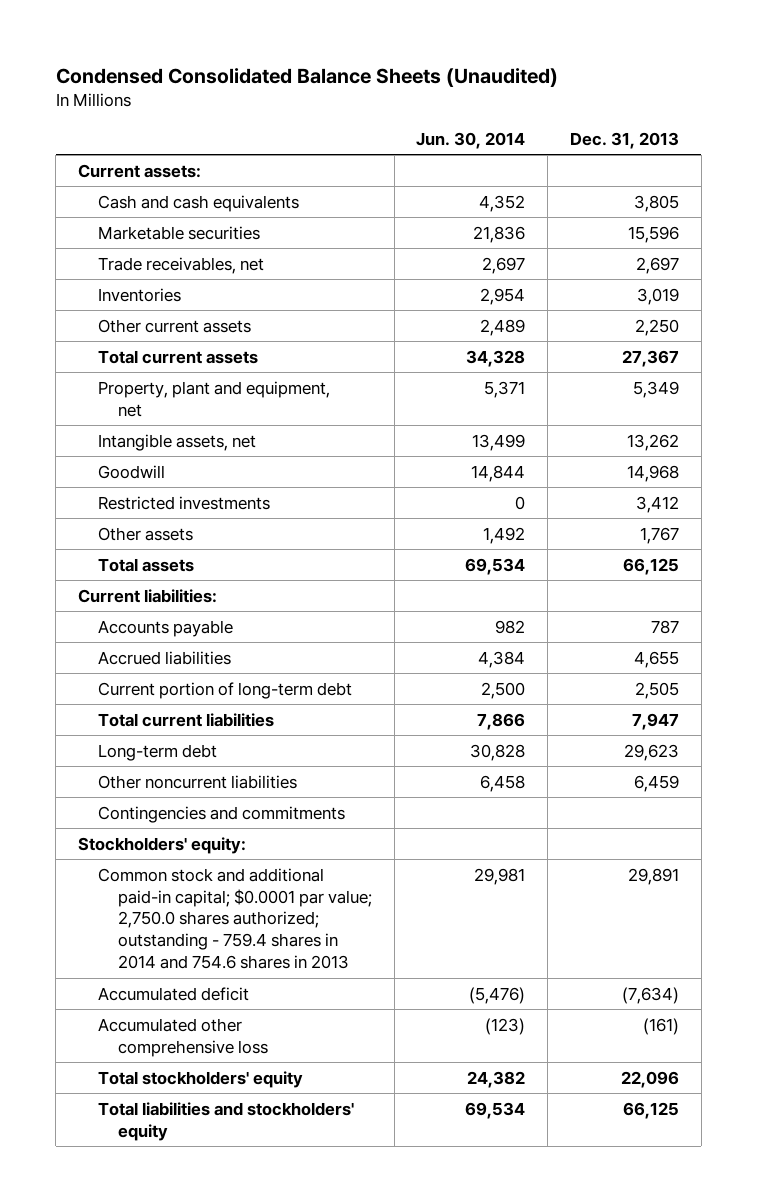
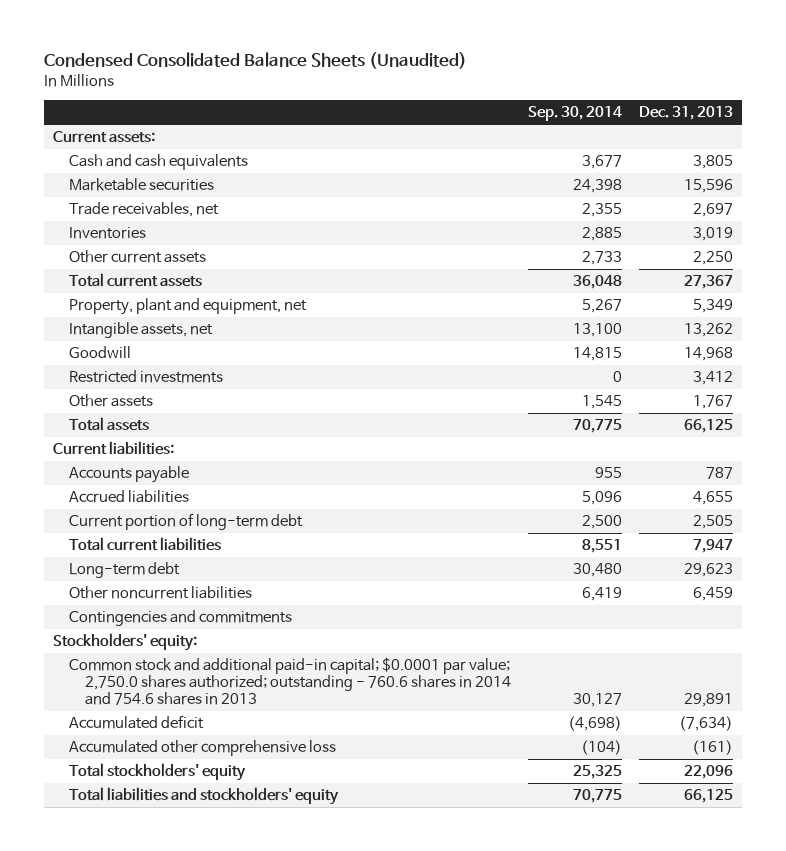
[416,131,526,149] Jun. 30, 2014 -> none
none -> [528,106,623,122] Sep. 30, 2014
[98,867,373,970] Common stock and additional paid-in capital; $0.0001 par value; 2,750.0 shares authorized; outstanding - 759.4 shares in 2014 and 754.6 shares in 2013 -> [68,657,511,705] Common stock and additional paid-in capital; $0.0001 par value; 2,750.0 shares authorized; outstanding - 760.6 shares in 2014 and 754.6 shares in 2013

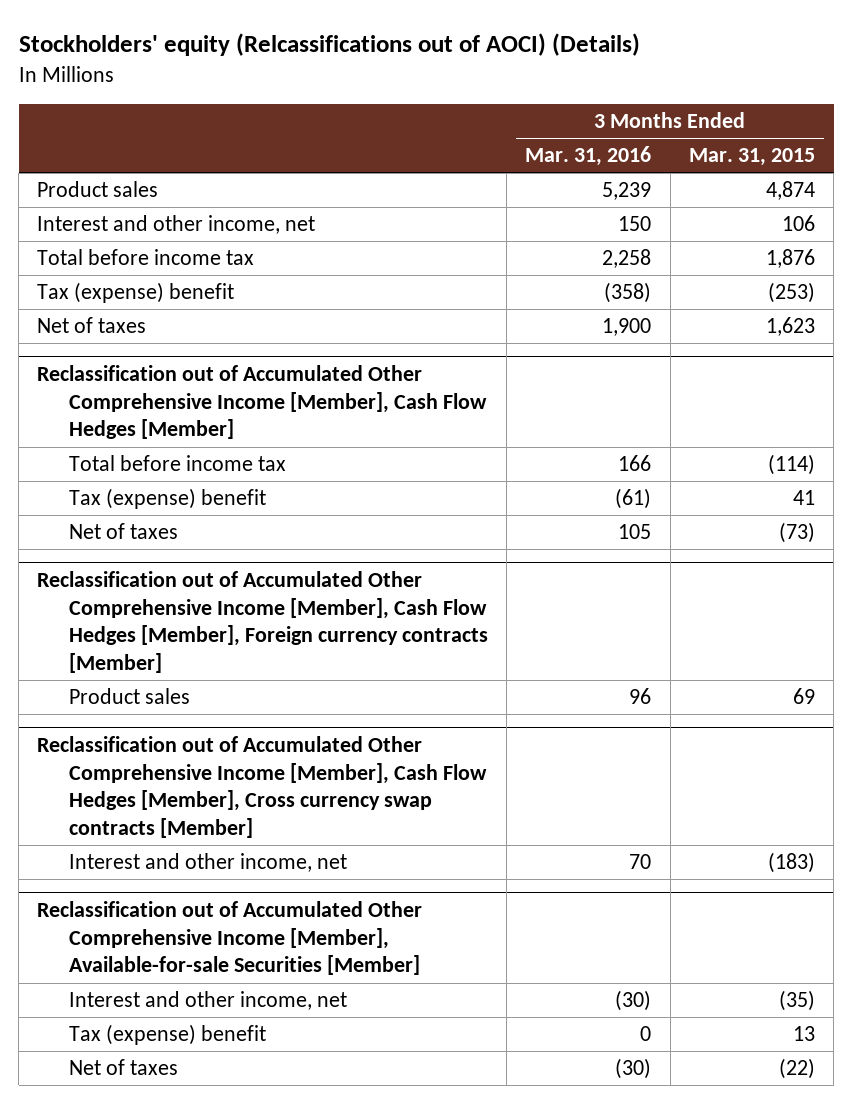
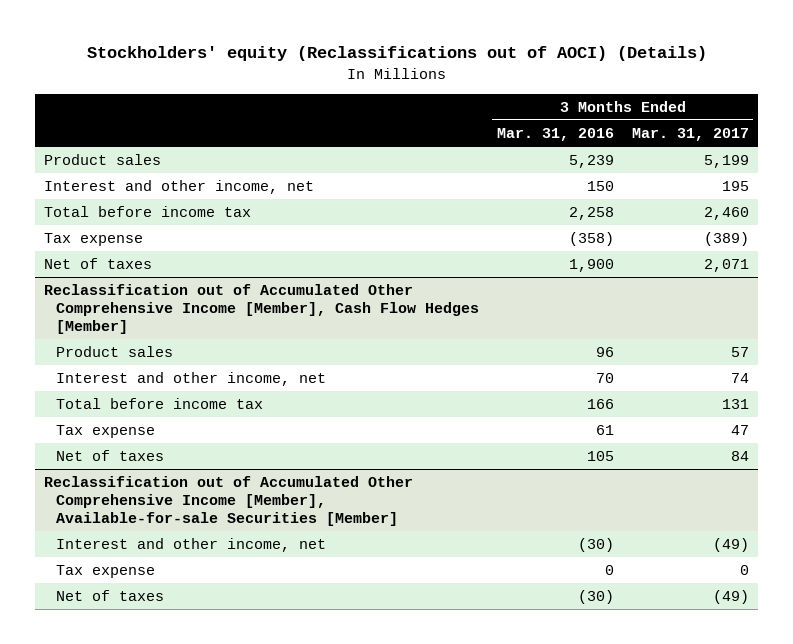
[18,33,640,57] Stockholders' equity (Relcassifications out of AOCI) (Details) -> [86,46,707,62] Stockholders' equity (Reclassifications out of AOCI) (Details)
[688,148,815,167] Mar. 31, 2015 -> none
none -> [631,128,749,142] Mar. 31, 2017
[37,282,235,304] Tax (expense) benefit -> [44,233,144,247] Tax expense
[68,488,266,510] Tax (expense) benefit -> none
[37,571,488,674] Reclassification out of Accumulated Other Comprehensive Income [Member], Cash Flow Hedges [Member], Foreign currency contracts [Member] -> none
[37,736,487,839] Reclassification out of Accumulated Other Comprehensive Income [Member], Cash Flow Hedges [Member], Cross currency swap contracts [Member] -> none
[68,455,286,472] Total before income tax -> [55,398,263,410] Total before income tax
none -> [55,425,155,439] Tax expense
[68,523,178,540] Net of taxes -> [55,450,164,462] Net of taxes
[68,1024,266,1046] Tax (expense) benefit -> [55,565,155,579] Tax expense

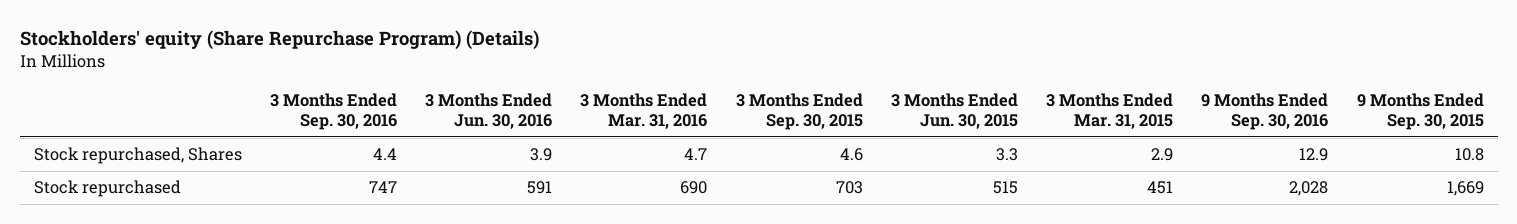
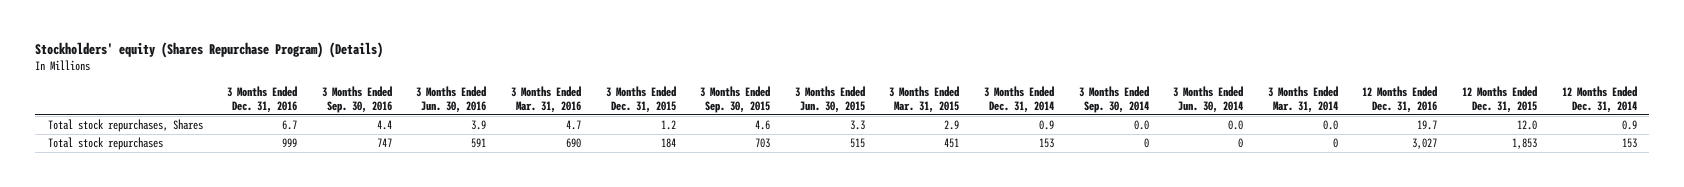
[19,29,539,50] Stockholders' equity (Share Repurchase Program) (Details) -> [35,42,384,59] Stockholders' equity (Shares Repurchase Program) (Details)
[1201,92,1329,131] 9 Months Ended Sep. 30, 2016 -> none
[1356,92,1484,131] 9 Months Ended Sep. 30, 2015 -> none
none -> [227,85,298,113] 3 Months Ended Dec. 31, 2016
none -> [605,85,676,113] 3 Months Ended Dec. 31, 2015
none -> [984,85,1055,113] 3 Months Ended Dec. 31, 2014
none -> [1078,85,1149,113] 3 Months Ended Sep. 30, 2014
none -> [1173,85,1244,113] 3 Months Ended Jun. 30, 2014
none -> [1267,85,1338,113] 3 Months Ended Mar. 31, 2014
none -> [1362,85,1438,113] 12 Months Ended Dec. 31, 2016
none -> [1461,85,1537,113] 12 Months Ended Dec. 31, 2015
none -> [1561,85,1637,113] 12 Months Ended Dec. 31, 2014
[33,147,242,165] Stock repurchased, Shares -> [47,119,203,133] Total stock repurchases, Shares
[33,180,181,198] Stock repurchased -> [47,137,163,151] Total stock repurchases

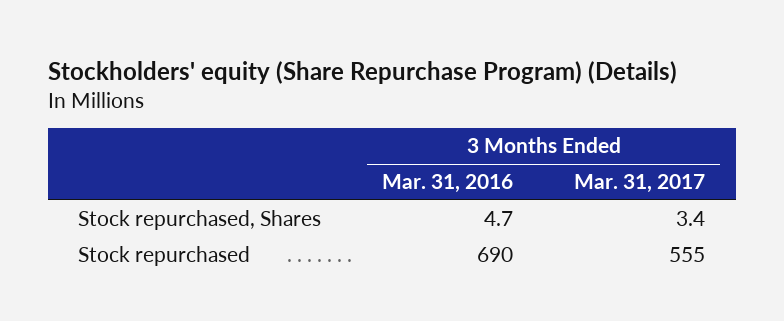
[35,42,384,59] Stockholders' equity (Shares Repurchase Program) (Details) -> [48,60,678,84] Stockholders' equity (Share Repurchase Program) (Details)
[227,85,298,113] 3 Months Ended Dec. 31, 2016 -> none
[321,85,392,113] 3 Months Ended Sep. 30, 2016 -> none
[416,85,487,113] 3 Months Ended Jun. 30, 2016 -> none
[605,85,676,113] 3 Months Ended Dec. 31, 2015 -> none
[700,85,771,113] 3 Months Ended Sep. 30, 2015 -> none
[794,85,865,113] 3 Months Ended Jun. 30, 2015 -> none
[889,85,960,113] 3 Months Ended Mar. 31, 2015 -> none
[984,85,1055,113] 3 Months Ended Dec. 31, 2014 -> none
[1078,85,1149,113] 3 Months Ended Sep. 30, 2014 -> none
[1173,85,1244,113] 3 Months Ended Jun. 30, 2014 -> none
[1267,85,1338,113] 3 Months Ended Mar. 31, 2014 -> none
[1362,85,1438,113] 12 Months Ended Dec. 31, 2016 -> none
[1461,85,1537,113] 12 Months Ended Dec. 31, 2015 -> none
[1561,85,1637,113] 12 Months Ended Dec. 31, 2014 -> none
none -> [574,174,706,194] Mar. 31, 2017
[47,119,203,133] Total stock repurchases, Shares -> [78,210,322,231] Stock repurchased, Shares
[47,137,163,151] Total stock repurchases -> [78,246,251,267] Stock repurchased

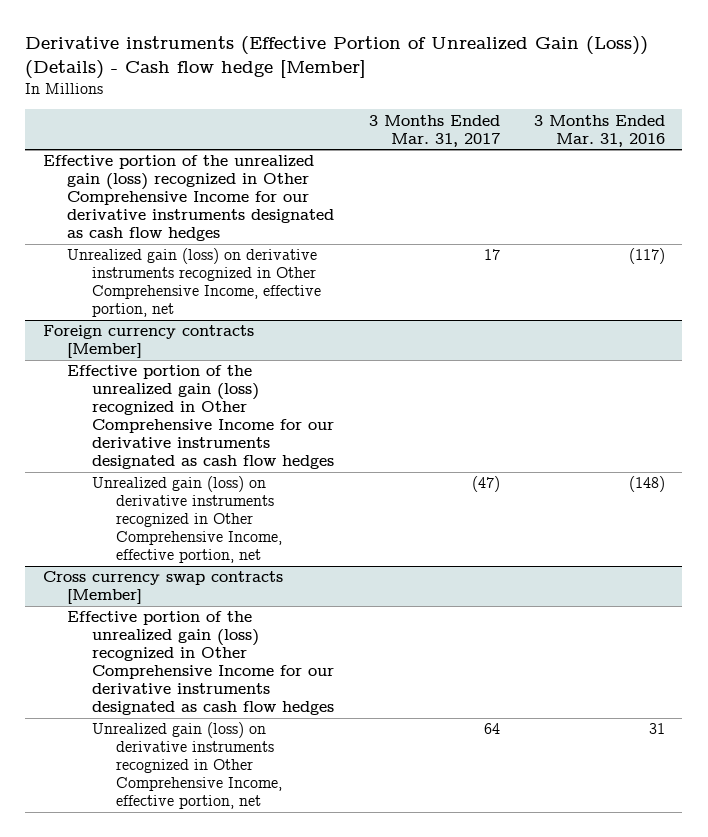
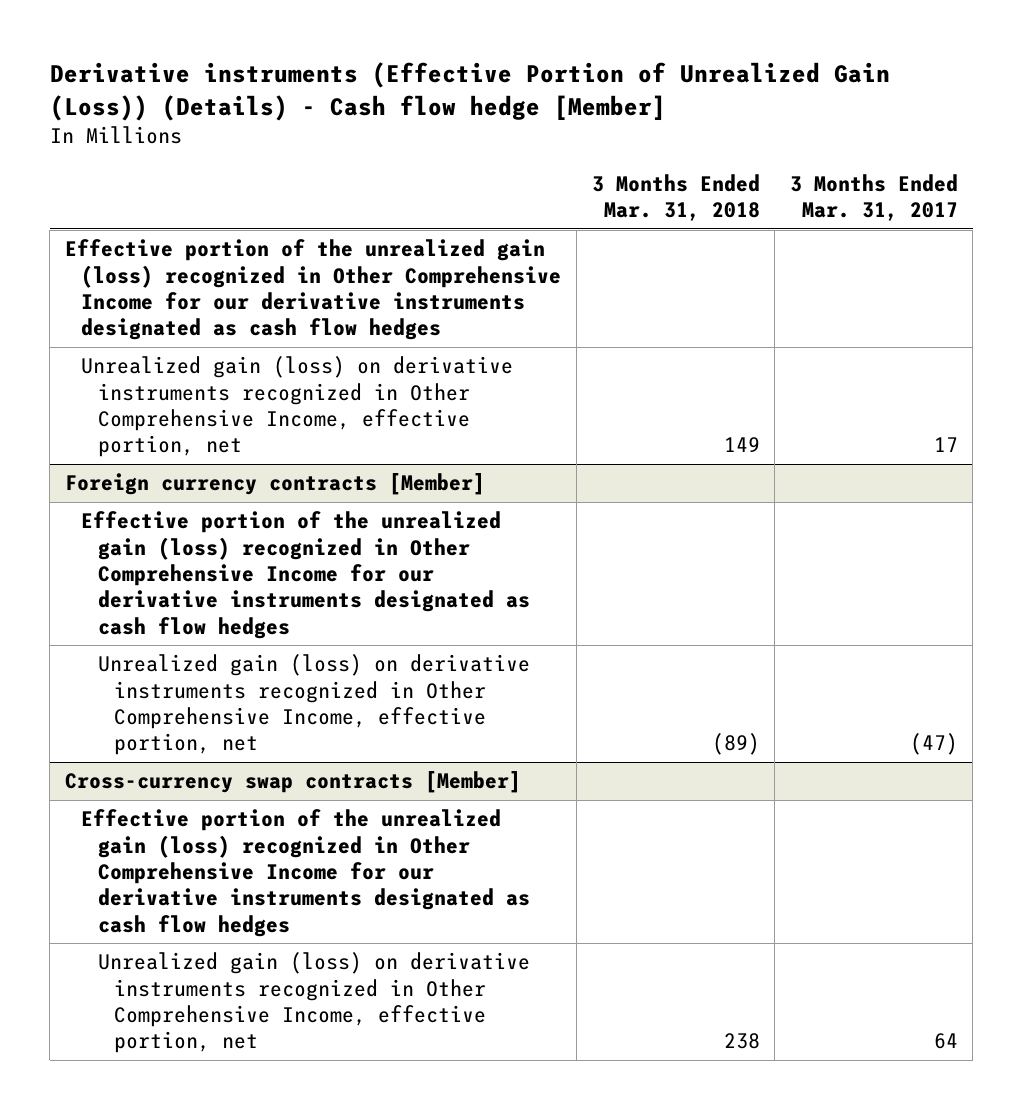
[534,114,666,147] 3 Months Ended Mar. 31, 2016 -> none
none -> [591,173,760,222] 3 Months Ended Mar. 31, 2018
[42,571,283,605] Cross currency swap contracts [Member] -> [64,771,521,794] Cross-currency swap contracts [Member]

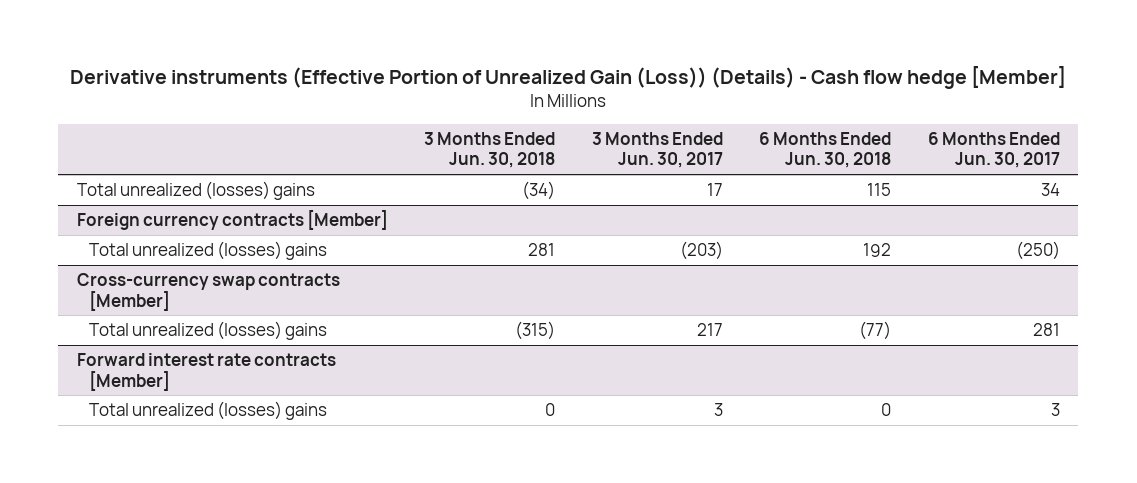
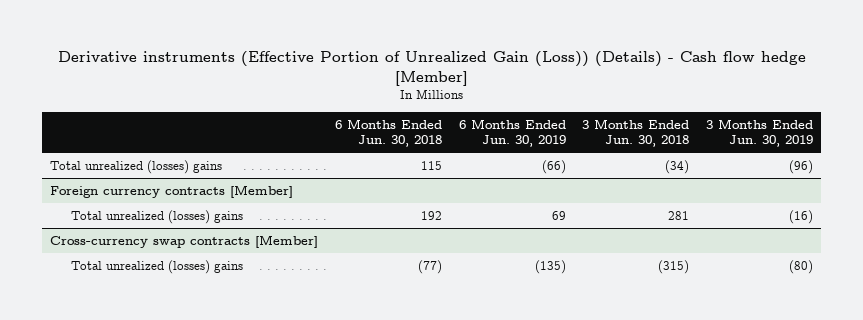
[591,131,723,169] 3 Months Ended Jun. 30, 2017 -> none
[928,131,1061,169] 6 Months Ended Jun. 30, 2017 -> none
none -> [458,118,566,148] 6 Months Ended Jun. 30, 2019
none -> [705,118,813,148] 3 Months Ended Jun. 30, 2019
[76,353,336,391] Forward interest rate contracts [Member] -> none
[89,401,328,421] Total unrealized (losses) gains -> none

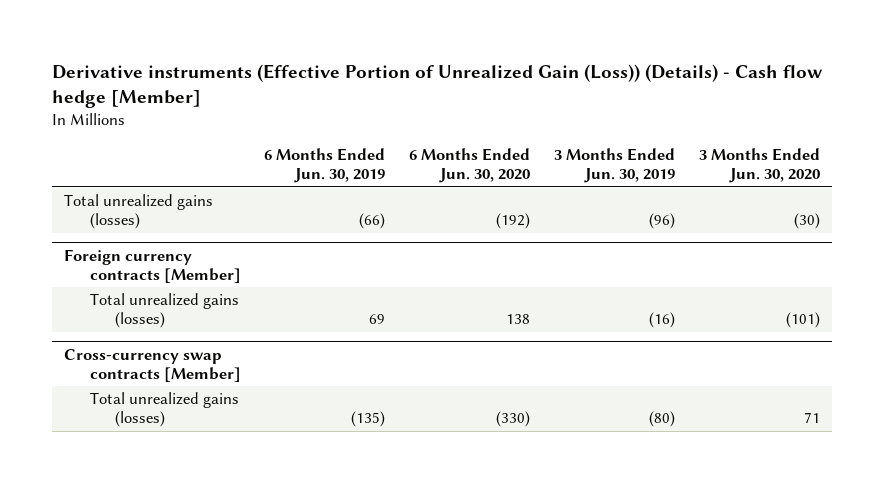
[334,118,442,148] 6 Months Ended Jun. 30, 2018 -> none
[582,118,690,148] 3 Months Ended Jun. 30, 2018 -> none
none -> [409,148,531,184] 6 Months Ended Jun. 30, 2020
none -> [698,148,820,184] 3 Months Ended Jun. 30, 2020
[50,159,223,174] Total unrealized (losses) gains -> [64,194,214,230] Total unrealized gains (losses)
[70,209,243,224] Total unrealized (losses) gains -> [89,293,239,329] Total unrealized gains (losses)
[70,259,243,274] Total unrealized (losses) gains -> [89,392,239,428] Total unrealized gains (losses)

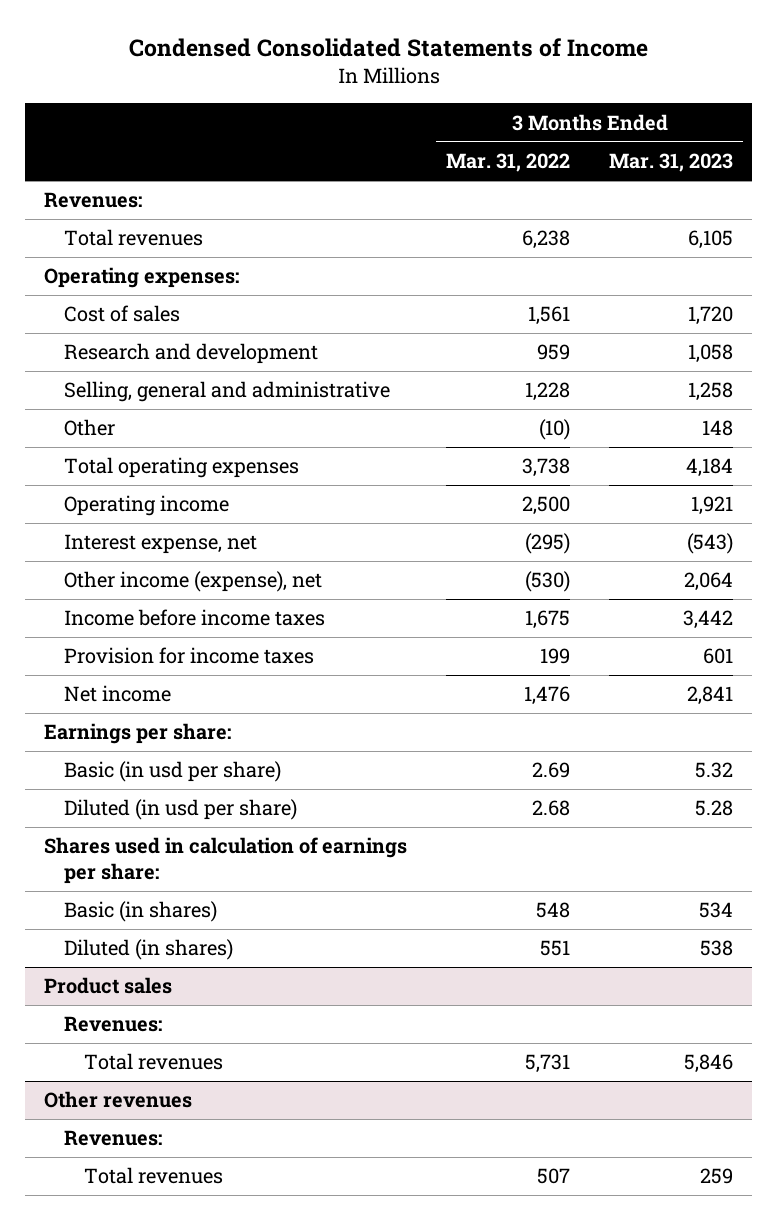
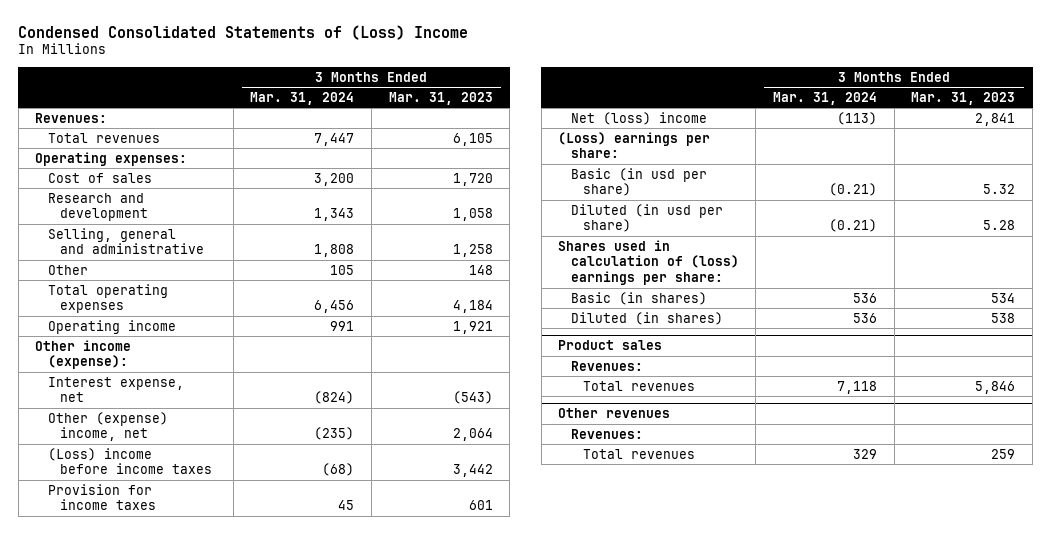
[128,38,648,58] Condensed Consolidated Statements of Income -> [18,24,469,40] Condensed Consolidated Statements of (Loss) Income
[446,153,571,173] Mar. 31, 2022 -> none
none -> [250,91,355,105] Mar. 31, 2024
none -> [35,339,132,370] Other income (expense):
[64,571,323,593] Other income (expense), net -> [47,411,168,442] Other (expense) income, net
[64,609,326,627] Income before income taxes -> [47,447,213,475] (Loss) income before income taxes
[64,685,172,703] Net income -> [570,111,707,125] Net (loss) income
[44,723,232,745] Earnings per share: -> [558,131,711,159] (Loss) earnings per share:
[44,837,408,885] Shares used in calculation of earnings per share: -> [558,239,739,286] Shares used in calculation of (loss) earnings per share:

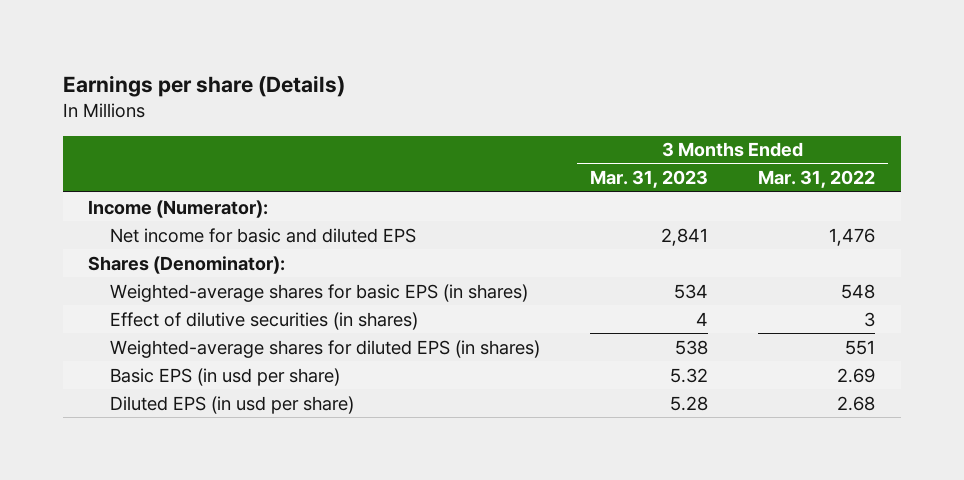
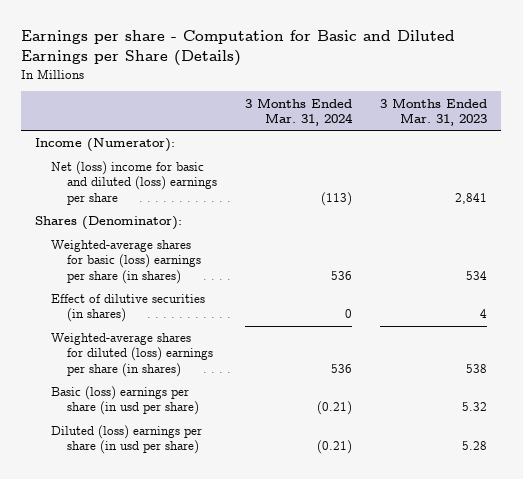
[63,74,346,97] Earnings per share (Details) -> [21,30,456,67] Earnings per share - Computation for Basic and Diluted Earnings per Share (Details)
[758,170,876,189] Mar. 31, 2022 -> none
none -> [244,97,353,126] 3 Months Ended Mar. 31, 2024
[109,227,416,243] Net income for basic and diluted EPS -> [51,161,217,205] Net (loss) income for basic and diluted (loss) earnings per share
[109,283,528,302] Weighted-average shares for basic EPS (in shares) -> [51,240,201,284] Weighted-average shares for basic (loss) earnings per share (in shares)
[109,339,540,358] Weighted-average shares for diluted EPS (in shares) -> [51,333,213,377] Weighted-average shares for diluted (loss) earnings per share (in shares)
[109,367,340,386] Basic EPS (in usd per share) -> [51,386,199,416] Basic (loss) earnings per share (in usd per share)
[109,395,354,414] Diluted EPS (in usd per share) -> [51,425,203,455] Diluted (loss) earnings per share (in usd per share)

